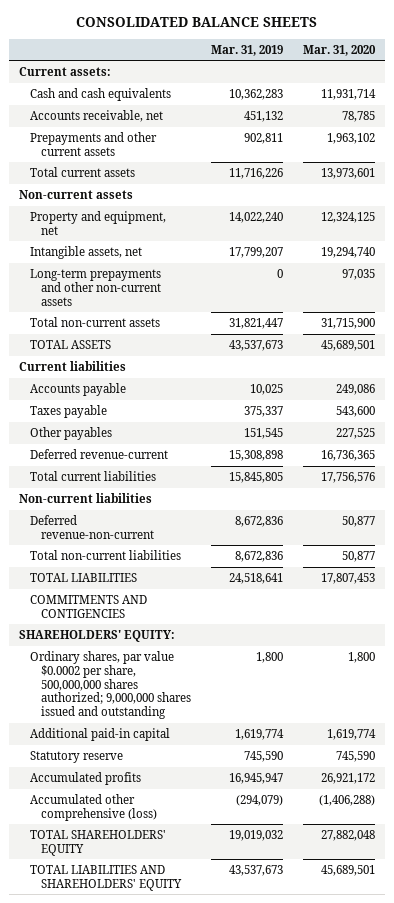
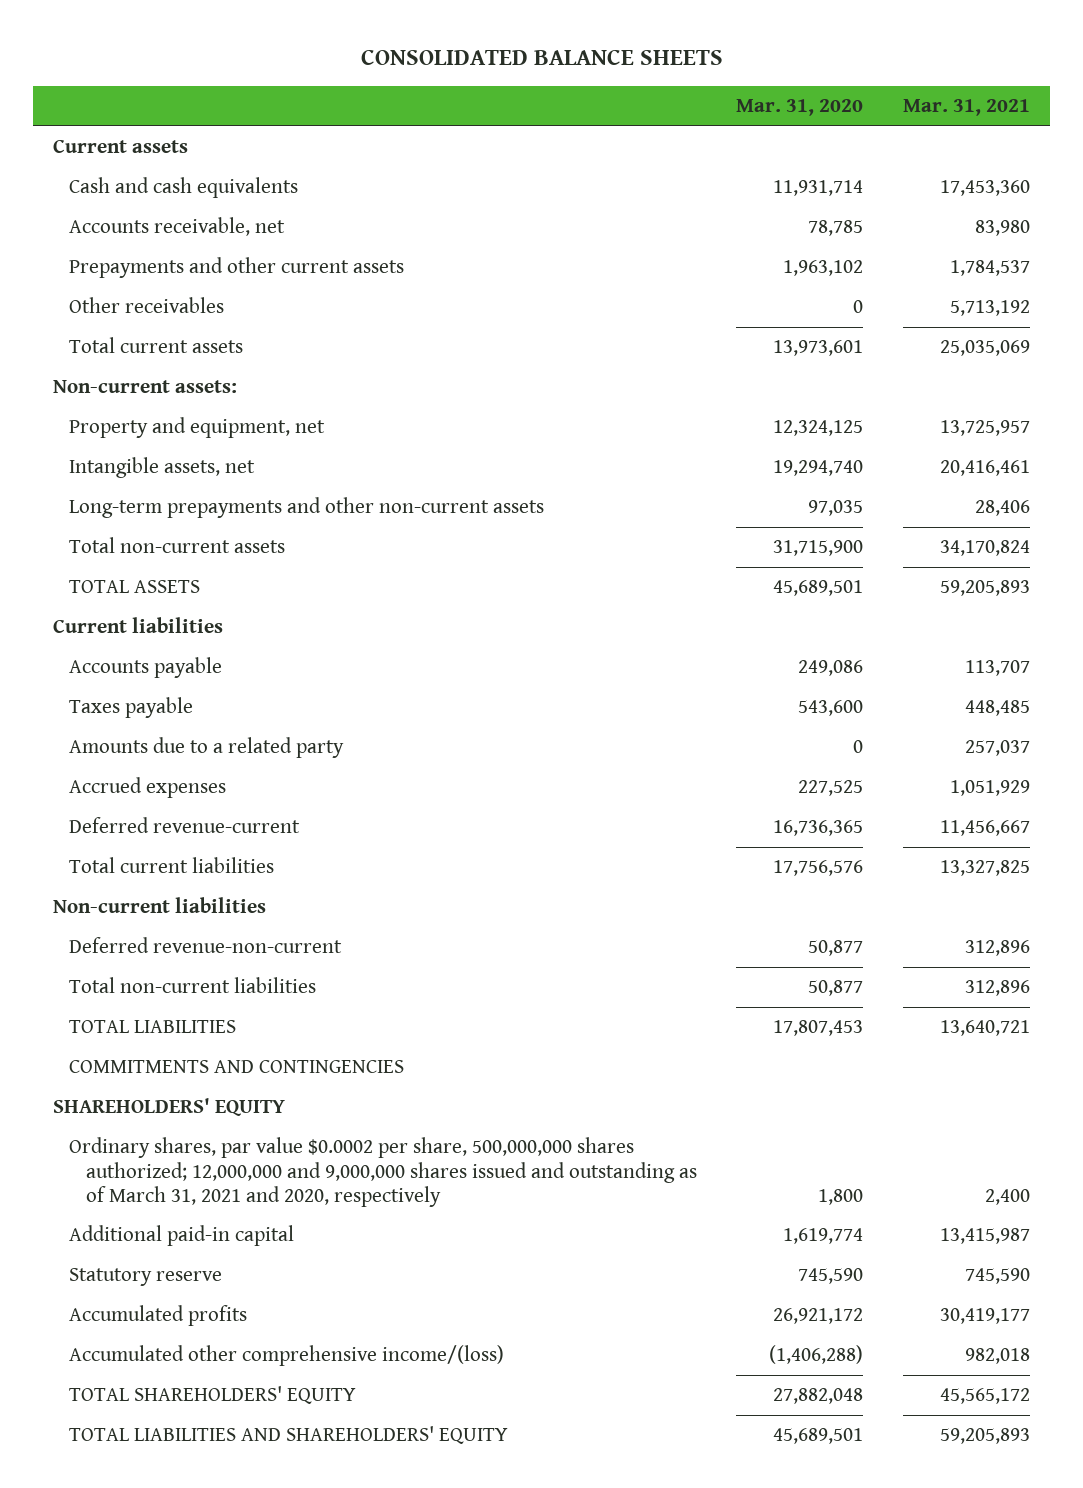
[211,44,284,56] Mar. 31, 2019 -> none
none -> [903,99,1031,117] Mar. 31, 2021
[19,66,112,76] Current assets: -> [53,140,189,154] Current assets
none -> [69,297,225,314] Other receivables
[19,189,134,199] Non-current assets -> [53,380,238,394] Non-current assets:
none -> [69,737,345,759] Amounts due to a related party
[30,426,113,440] Other payables -> [69,777,227,799] Accrued expenses
[30,594,148,618] COMMITMENTS AND CONTIGENCIES -> [69,1060,405,1074] COMMITMENTS AND CONTINGENCIES
[19,629,176,642] SHAREHOLDERS' EQUITY: -> [53,1098,286,1117] SHAREHOLDERS' EQUITY
[30,650,192,720] Ordinary shares, par value $0.0002 per share, 500,000,000 shares authorized; 9,000,000 shares issued and outstanding -> [69,1137,697,1207] Ordinary shares, par value $0.0002 per share, 500,000,000 shares authorized; 12,000,000 and 9,000,000 shares issued and outstanding as of March 31, 2021 and 2020, respectively
[30,793,158,821] Accumulated other comprehensive (loss) -> [69,1345,505,1367] Accumulated other comprehensive income/(loss)

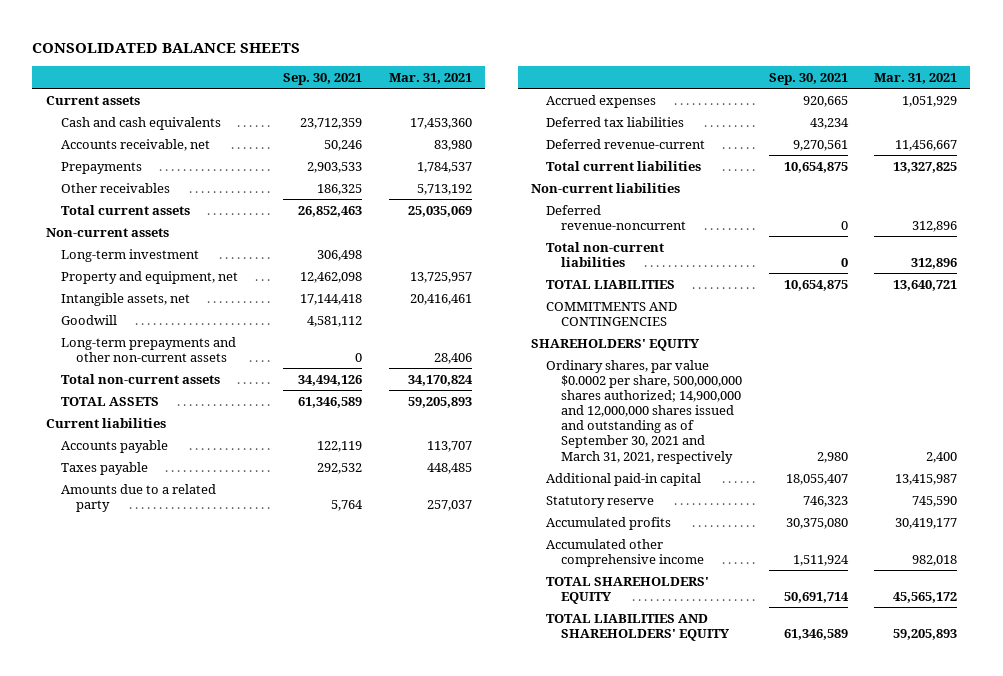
[736,99,864,117] Mar. 31, 2020 -> none
none -> [283,72,363,85] Sep. 30, 2021
[69,257,405,279] Prepayments and other current assets -> [60,161,142,174] Prepayments
[53,380,238,394] Non-current assets: -> [45,227,169,237] Non-current assets
none -> [60,248,199,262] Long-term investment
none -> [60,314,117,325] Goodwill
none -> [546,116,685,127] Deferred tax liabilities
[69,937,343,954] Deferred revenue-non-current -> [546,204,687,230] Deferred revenue-noncurrent
[69,1137,697,1207] Ordinary shares, par value $0.0002 per share, 500,000,000 shares authorized; 12,000,000 and 9,000,000 shares issued and outstanding as of March 31, 2021 and 2020, respectively -> [546,359,743,464] Ordinary shares, par value $0.0002 per share, 500,000,000 shares authorized; 14,900,000 and 12,000,000 shares issued and outstanding as of September 30, 2021 and March 31, 2021, respectively
[69,1345,505,1367] Accumulated other comprehensive income/(loss) -> [546,538,705,567] Accumulated other comprehensive income

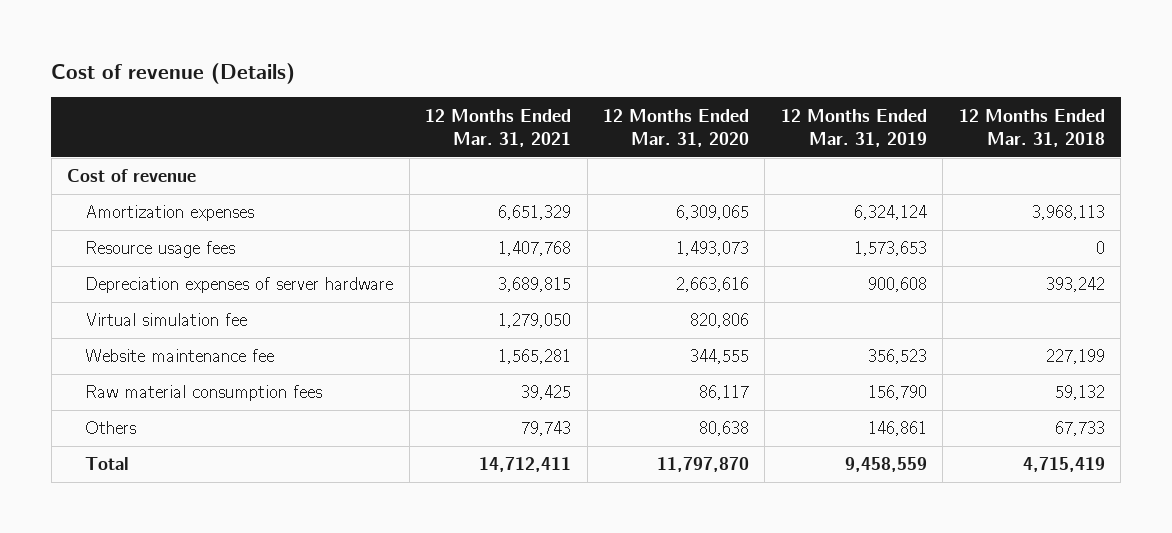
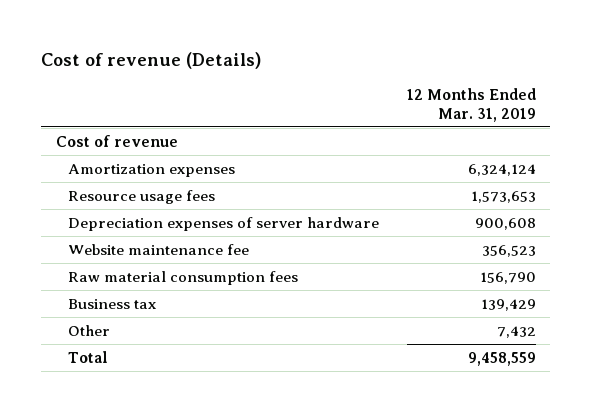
[425,108,572,147] 12 Months Ended Mar. 31, 2021 -> none
[602,108,749,147] 12 Months Ended Mar. 31, 2020 -> none
[958,108,1105,147] 12 Months Ended Mar. 31, 2018 -> none
[85,313,248,327] Virtual simulation fee -> none
none -> [67,298,156,309] Business tax
[85,421,137,435] Others -> [67,324,110,336] Other
[867,421,927,437] 146,861 -> [497,325,537,338] 7,432

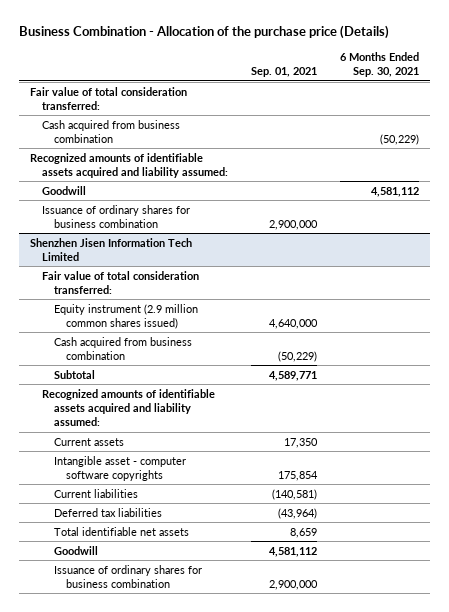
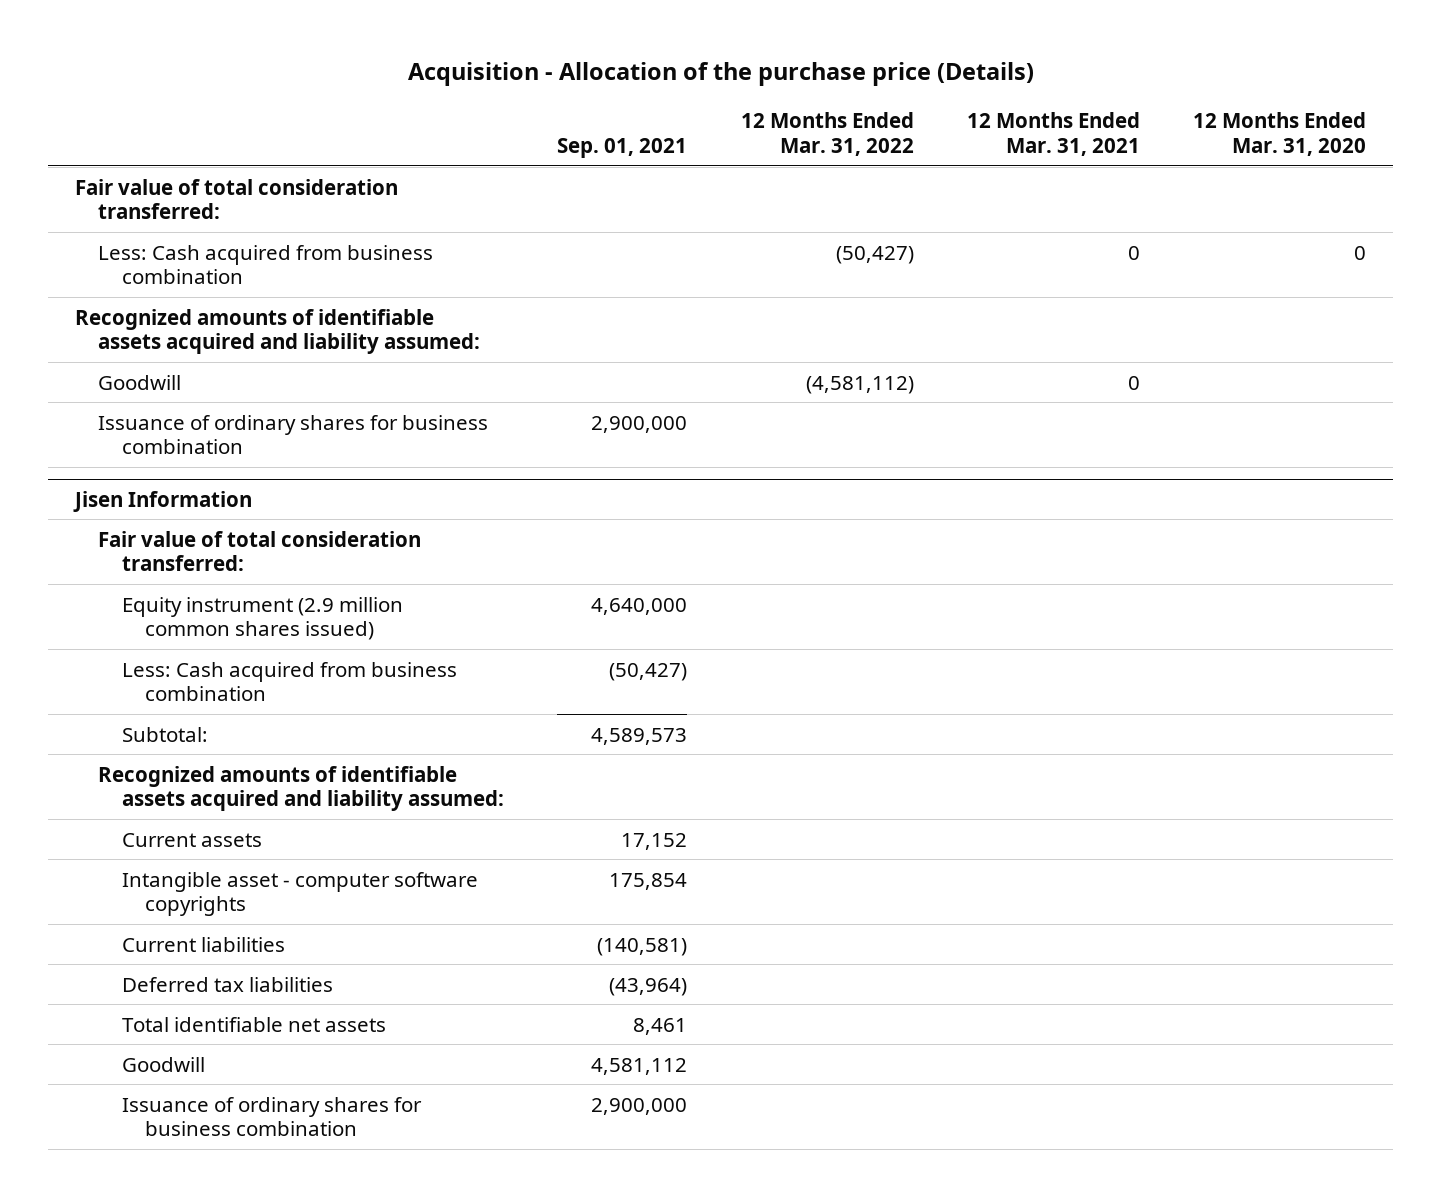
[18,25,389,40] Business Combination - Allocation of the purchase price (Details) -> [407,62,1034,87] Acquisition - Allocation of the purchase price (Details)
[339,51,419,78] 6 Months Ended Sep. 30, 2021 -> none
none -> [740,112,914,156] 12 Months Ended Mar. 31, 2022
none -> [966,112,1140,156] 12 Months Ended Mar. 31, 2021
none -> [1193,112,1367,156] 12 Months Ended Mar. 31, 2020
[42,119,181,143] Cash acquired from business combination -> [98,244,434,284] Less: Cash acquired from business combination
[30,237,193,261] Shenzhen Jisen Information Tech Limited -> [73,490,253,512] Jisen Information
[54,336,193,360] Cash acquired from business combination -> [121,661,457,701] Less: Cash acquired from business combination
[277,350,317,362] (50,229) -> [609,662,688,681] (50,427)
[54,369,96,379] Subtotal -> [121,726,208,742] Subtotal:
[268,370,317,381] 4,589,771 -> [591,727,688,745] 4,589,573
[283,437,318,448] 17,350 -> [621,832,688,850] 17,152
[289,527,317,538] 8,659 -> [633,1017,688,1035] 8,461

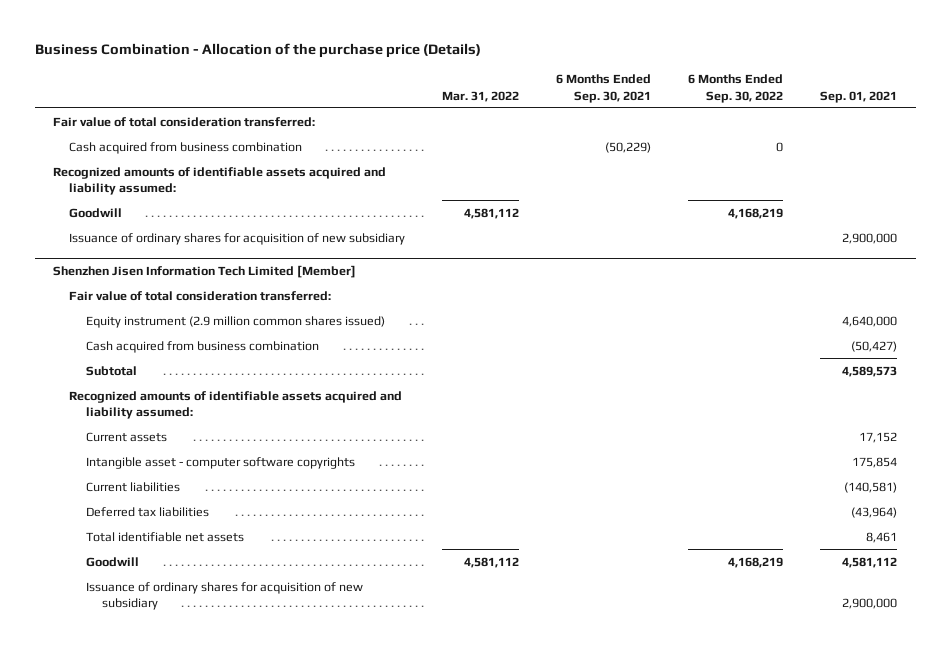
[407,62,1034,87] Acquisition - Allocation of the purchase price (Details) -> [34,43,481,59] Business Combination - Allocation of the purchase price (Details)
[740,112,914,156] 12 Months Ended Mar. 31, 2022 -> none
[966,112,1140,156] 12 Months Ended Mar. 31, 2021 -> none
[1193,112,1367,156] 12 Months Ended Mar. 31, 2020 -> none
none -> [442,90,520,102] Mar. 31, 2022
none -> [556,74,652,103] 6 Months Ended Sep. 30, 2021
none -> [688,74,784,103] 6 Months Ended Sep. 30, 2022
[98,244,434,284] Less: Cash acquired from business combination -> [69,141,303,154] Cash acquired from business combination
[98,414,489,454] Issuance of ordinary shares for business combination -> [69,232,406,245] Issuance of ordinary shares for acquisition of new subsidiary
[73,490,253,512] Jisen Information -> [53,264,357,278] Shenzhen Jisen Information Tech Limited [Member]
[121,661,457,701] Less: Cash acquired from business combination -> [85,340,319,353] Cash acquired from business combination
[121,726,208,742] Subtotal: -> [85,365,137,376] Subtotal
[121,1096,422,1136] Issuance of ordinary shares for business combination -> [85,581,363,610] Issuance of ordinary shares for acquisition of new subsidiary

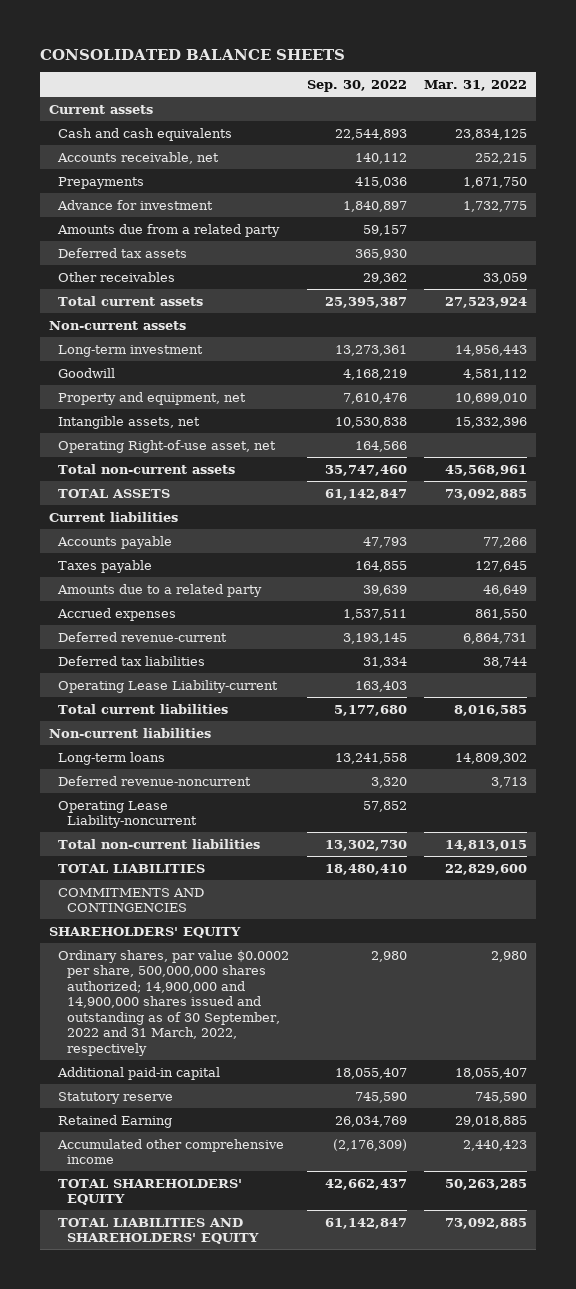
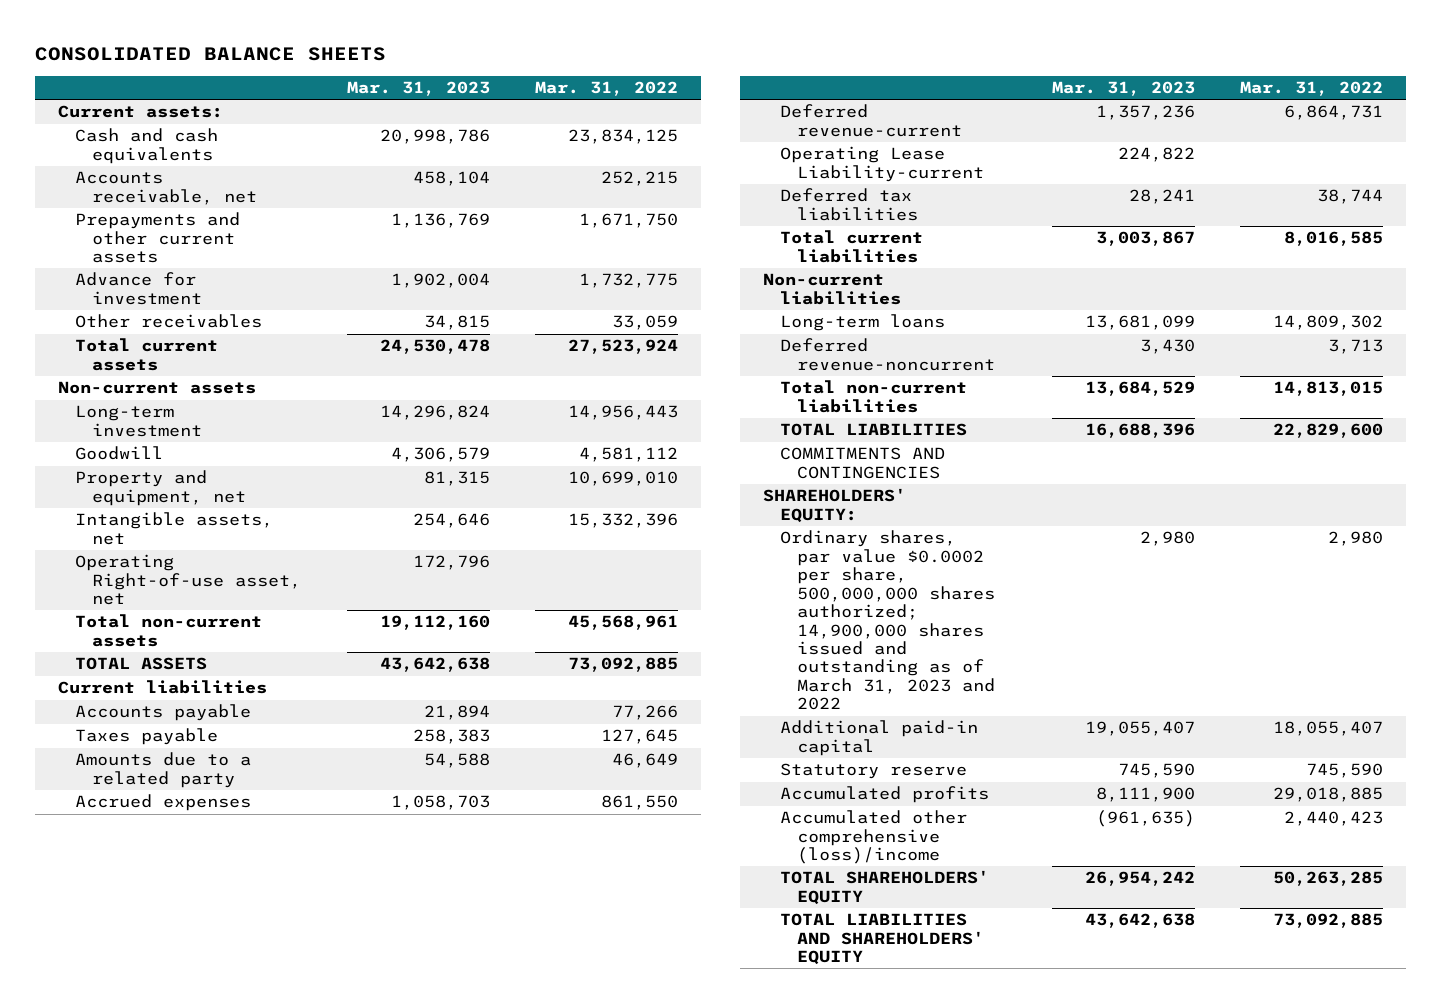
[306,79,407,92] Sep. 30, 2022 -> none
none -> [346,80,490,96] Mar. 31, 2023
[48,104,153,114] Current assets -> [58,105,224,119] Current assets:
[57,176,144,189] Prepayments -> [75,212,241,264] Prepayments and other current assets
[56,223,280,237] Amounts due from a related party -> none
[57,247,187,258] Deferred tax assets -> none
[57,655,205,666] Deferred tax liabilities -> [780,188,919,221] Deferred tax liabilities
[57,800,198,829] Operating Lease Liability-noncurrent -> none
[48,926,241,938] SHAREHOLDERS' EQUITY -> [763,488,907,523] SHAREHOLDERS' EQUITY:
[57,949,289,1056] Ordinary shares, par value $0.0002 per share, 500,000,000 shares authorized; 14,900,000 and 14,900,000 shares issued and outstanding as of 30 September, 2022 and 31 March, 2022, respectively -> [780,530,996,711] Ordinary shares, par value $0.0002 per share, 500,000,000 shares authorized; 14,900,000 shares issued and outstanding as of March 31, 2023 and 2022
[57,1114,172,1128] Retained Earning -> [780,786,990,804] Accumulated profits
[56,1138,284,1165] Accumulated other comprehensive income -> [780,810,968,865] Accumulated other comprehensive (loss)/income

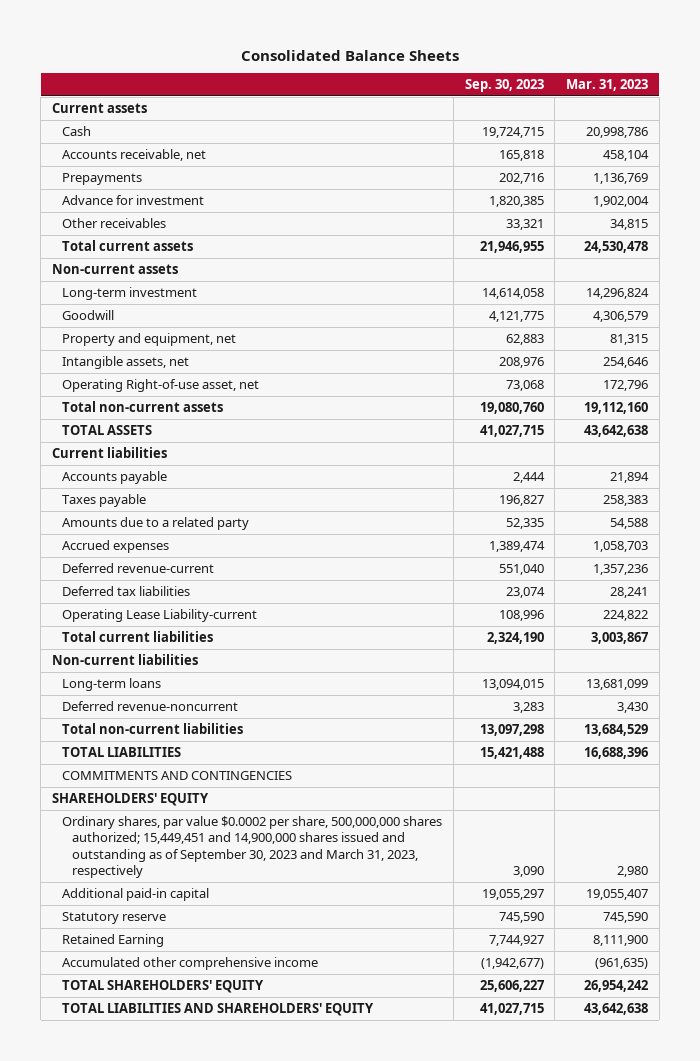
[35,46,387,61] CONSOLIDATED BALANCE SHEETS -> [240,49,459,61] Consolidated Balance Sheets
[535,80,679,96] Mar. 31, 2022 -> none
none -> [464,79,544,93] Sep. 30, 2023
[58,105,224,119] Current assets: -> [51,102,147,113] Current assets
[75,128,219,164] Cash and cash equivalents -> [62,125,92,136] Cash
[75,212,241,264] Prepayments and other current assets -> [62,172,143,185] Prepayments
[780,146,985,182] Operating Lease Liability-current -> [62,608,258,622] Operating Lease Liability-current
[763,488,907,523] SHAREHOLDERS' EQUITY: -> [51,792,209,806] SHAREHOLDERS' EQUITY
[780,530,996,711] Ordinary shares, par value $0.0002 per share, 500,000,000 shares authorized; 14,900,000 shares issued and outstanding as of March 31, 2023 and 2022 -> [62,815,443,879] Ordinary shares, par value $0.0002 per share, 500,000,000 shares authorized; 15,449,451 and 14,900,000 shares issued and outstanding as of September 30, 2023 and March 31, 2023, respectively
[780,786,990,804] Accumulated profits -> [62,933,165,947] Retained Earning
[780,810,968,865] Accumulated other comprehensive (loss)/income -> [62,956,319,970] Accumulated other comprehensive income

